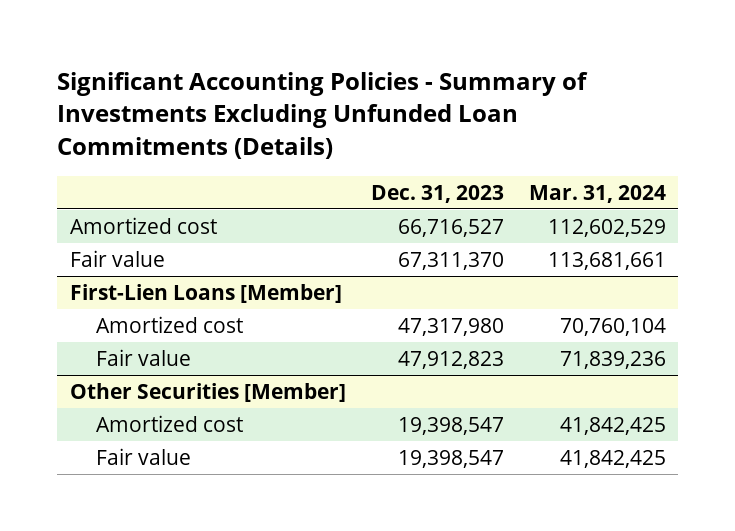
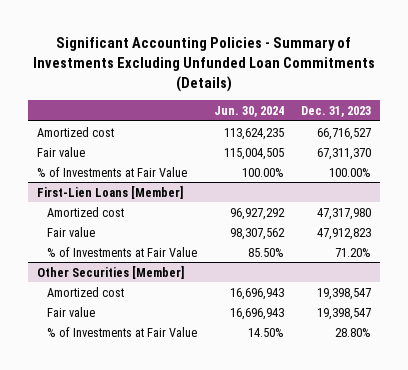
[528,184,666,203] Mar. 31, 2024 -> none
none -> [214,106,285,118] Jun. 30, 2024
none -> [36,166,187,177] % of Investments at Fair Value
none -> [47,246,198,257] % of Investments at Fair Value
none -> [47,326,198,337] % of Investments at Fair Value

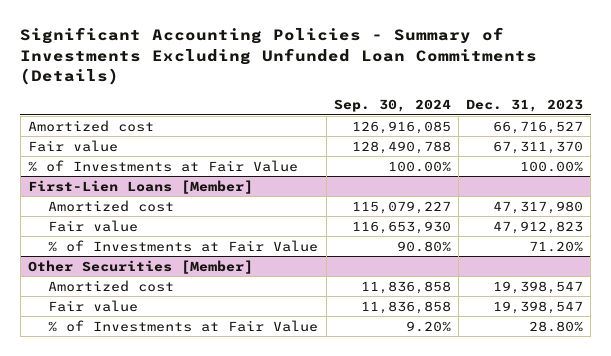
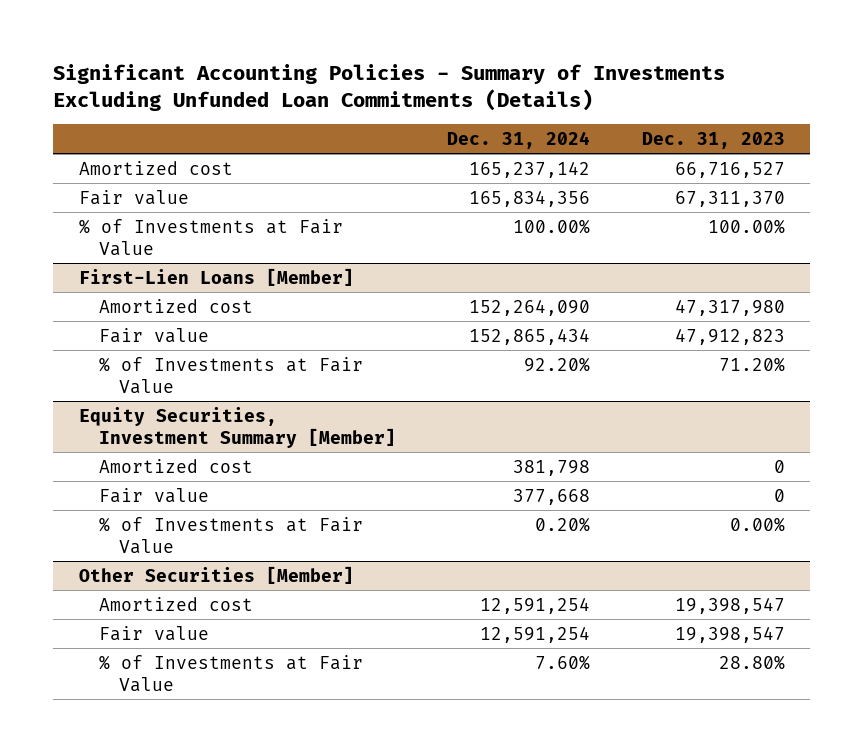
[333,98,451,112] Sep. 30, 2024 -> none
none -> [447,130,591,149] Dec. 31, 2024
none -> [78,406,396,448] Equity Securities, Investment Summary [Member]
none -> [98,458,253,473] Amortized cost
none -> [98,487,209,503] Fair value
none -> [98,516,363,554] % of Investments at Fair Value

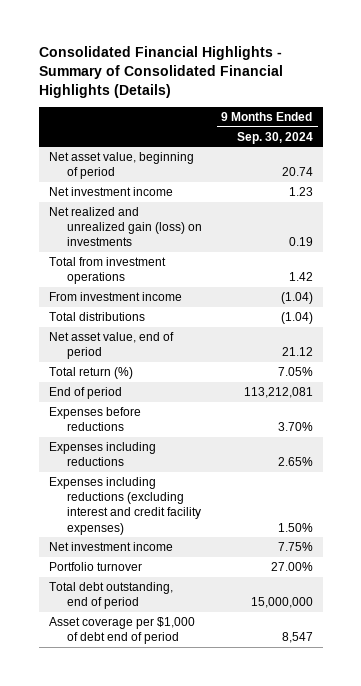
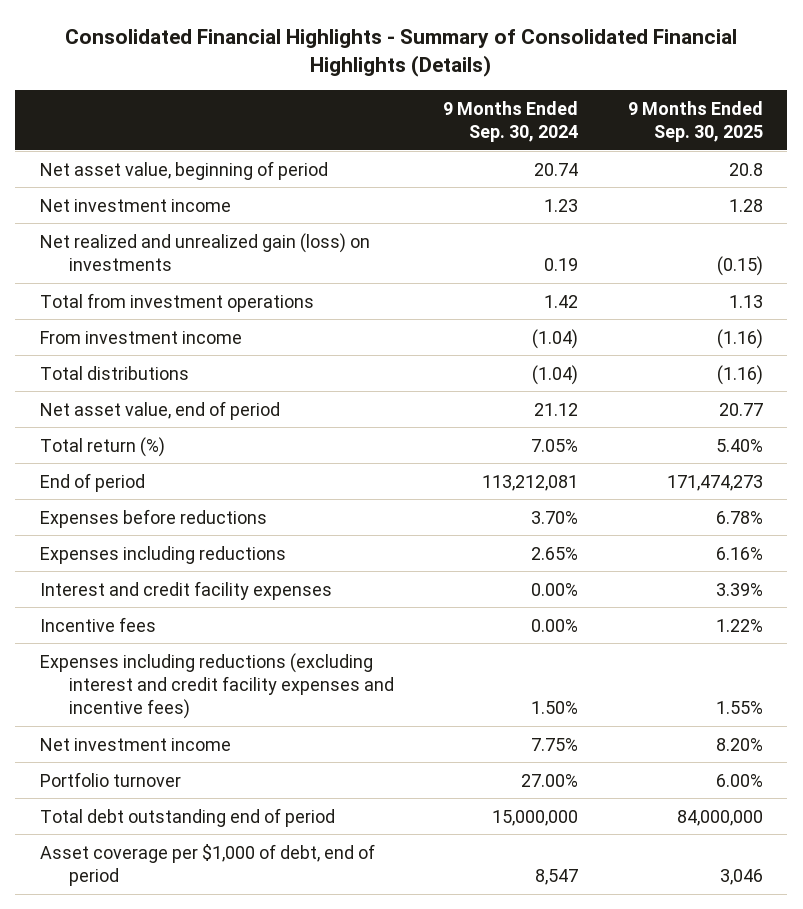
none -> [627,100,763,142] 9 Months Ended Sep. 30, 2025
none -> [40,580,333,600] Interest and credit facility expenses
none -> [40,616,157,632] Incentive fees
[48,476,201,535] Expenses including reductions (excluding interest and credit facility expenses) -> [40,652,394,720] Expenses including reductions (excluding interest and credit facility expenses and incentive fees)
[48,581,173,610] Total debt outstanding, end of period -> [40,807,336,827] Total debt outstanding end of period
[48,616,195,645] Asset coverage per $1,000 of debt end of period -> [40,843,376,886] Asset coverage per $1,000 of debt, end of period

